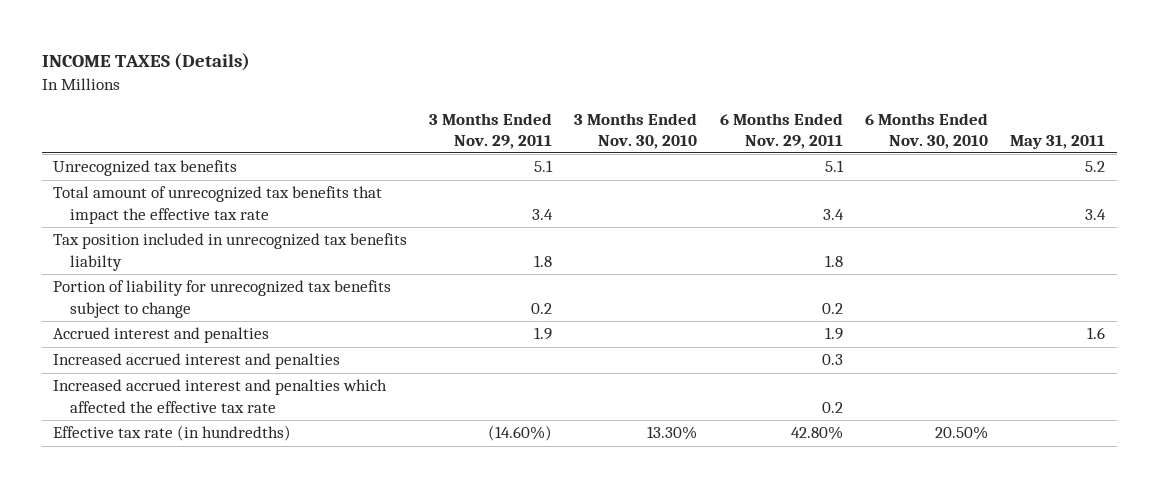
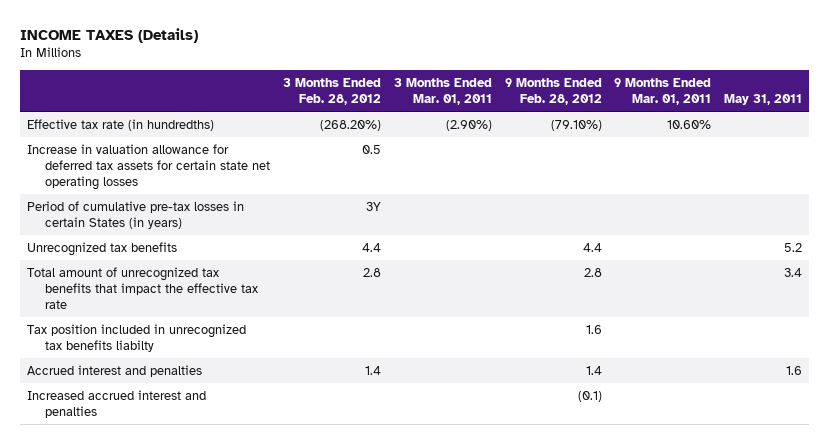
[429,112,553,149] 3 Months Ended Nov. 29, 2011 -> none
[574,112,698,149] 3 Months Ended Nov. 30, 2010 -> none
[719,112,843,149] 6 Months Ended Nov. 29, 2011 -> none
[865,112,989,149] 6 Months Ended Nov. 30, 2010 -> none
none -> [282,77,381,105] 3 Months Ended Feb. 28, 2012
none -> [393,77,492,105] 3 Months Ended Mar. 01, 2011
none -> [504,77,602,105] 9 Months Ended Feb. 28, 2012
none -> [614,77,712,105] 9 Months Ended Mar. 01, 2011
[52,425,291,442] Effective tax rate (in hundredths) -> [26,118,214,131] Effective tax rate (in hundredths)
none -> [26,143,270,190] Increase in valuation allowance for deferred tax assets for certain state net operating losses
none -> [26,200,244,229] Period of cumulative pre-tax losses in certain States (in years)
[52,280,391,318] Portion of liability for unrecognized tax benefits subject to change -> none
[52,379,387,413] Increased accrued interest and penalties which affected the effective tax rate -> none

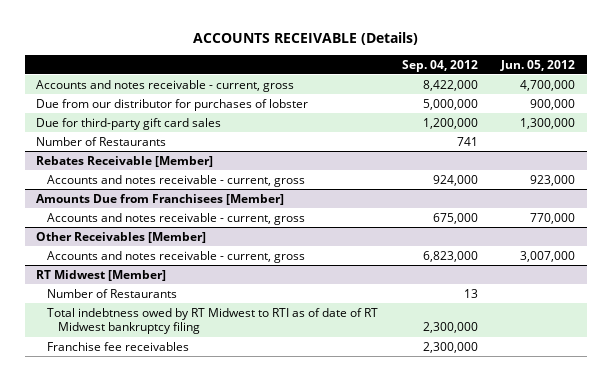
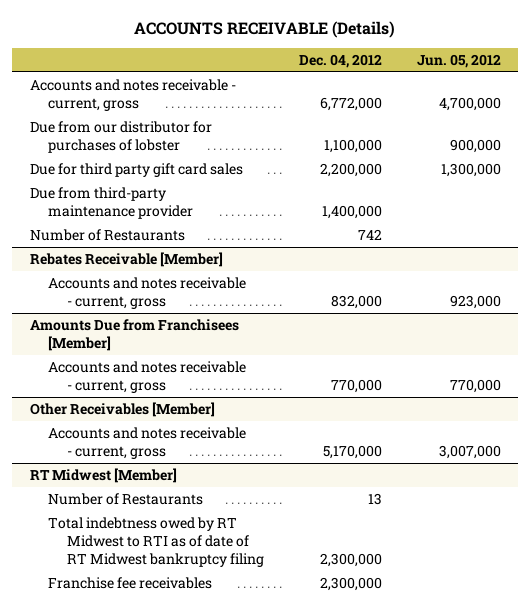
[401,59,478,72] Sep. 04, 2012 -> none
none -> [298,53,382,68] Dec. 04, 2012
[36,117,222,130] Due for third-party gift card sales -> [29,163,243,178] Due for third party gift card sales
none -> [29,187,194,219] Due from third-party maintenance provider

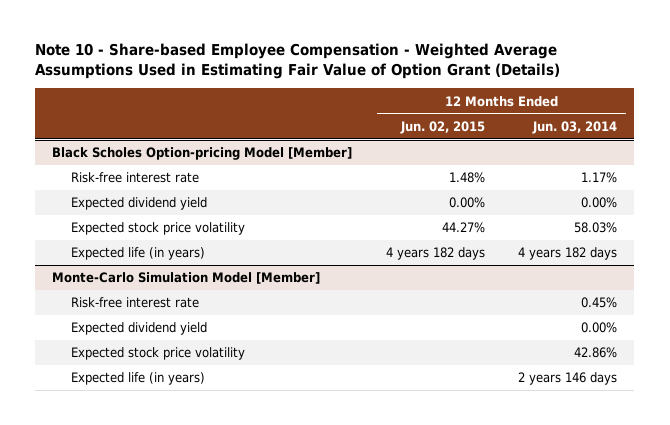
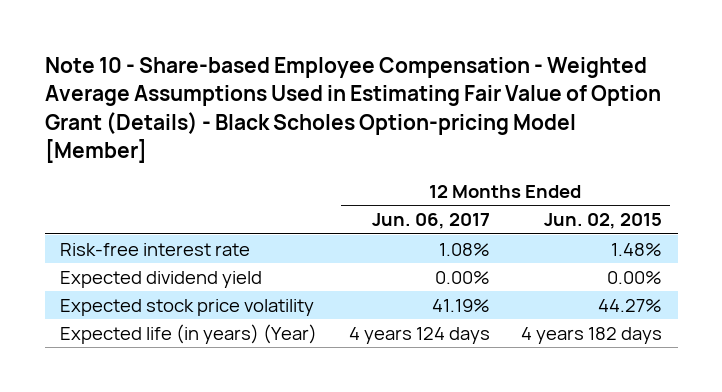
[35,43,561,80] Note 10 - Share-based Employee Compensation - Weighted Average Assumptions Used in Estimating Fair Value of Option Grant (Details) -> [44,57,661,164] Note 10 - Share-based Employee Compensation - Weighted Average Assumptions Used in Estimating Fair Value of Option Grant (Details) - Black Scholes Option-pricing Model [Member]
[532,120,618,134] Jun. 03, 2014 -> none
none -> [371,213,490,230] Jun. 06, 2017
[52,147,353,161] Black Scholes Option-pricing Model [Member] -> none
[52,272,321,285] Monte-Carlo Simulation Model [Member] -> none
[71,297,200,309] Risk-free interest rate -> none
[71,322,208,336] Expected dividend yield -> none
[71,347,246,361] Expected stock price volatility -> none
[71,372,206,386] Expected life (in years) -> none
[71,247,206,261] Expected life (in years) -> [60,323,318,344] Expected life (in years) (Year)

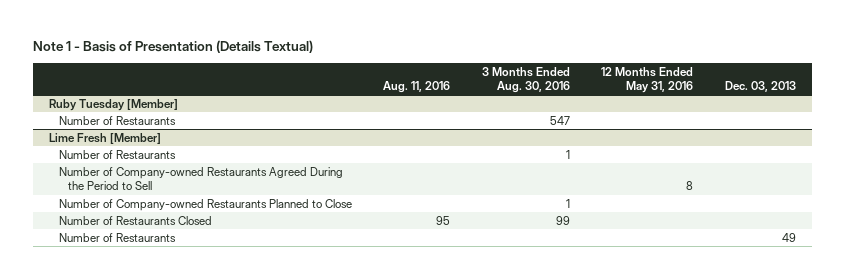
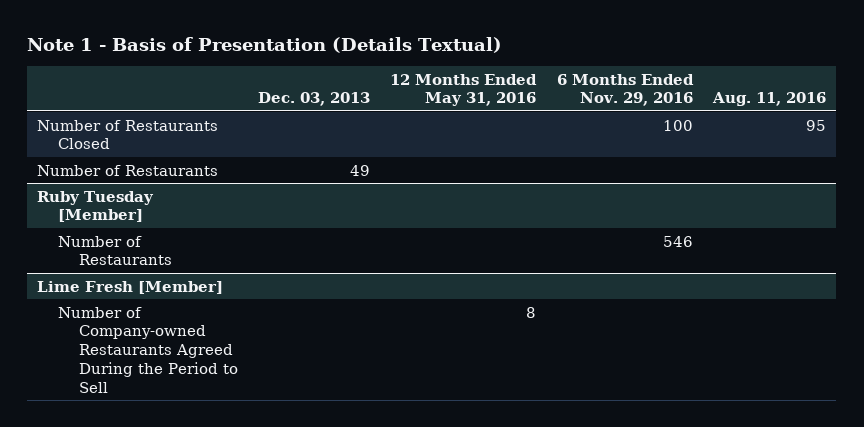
[481,66,570,93] 3 Months Ended Aug. 30, 2016 -> none
none -> [556,73,694,107] 6 Months Ended Nov. 29, 2016
none -> [37,119,219,150] Number of Restaurants Closed
none -> [37,164,219,176] Number of Restaurants
[58,149,176,159] Number of Restaurants -> none
[58,198,352,211] Number of Company-owned Restaurants Planned to Close -> none
[58,215,212,225] Number of Restaurants Closed -> none
[58,232,176,242] Number of Restaurants -> none

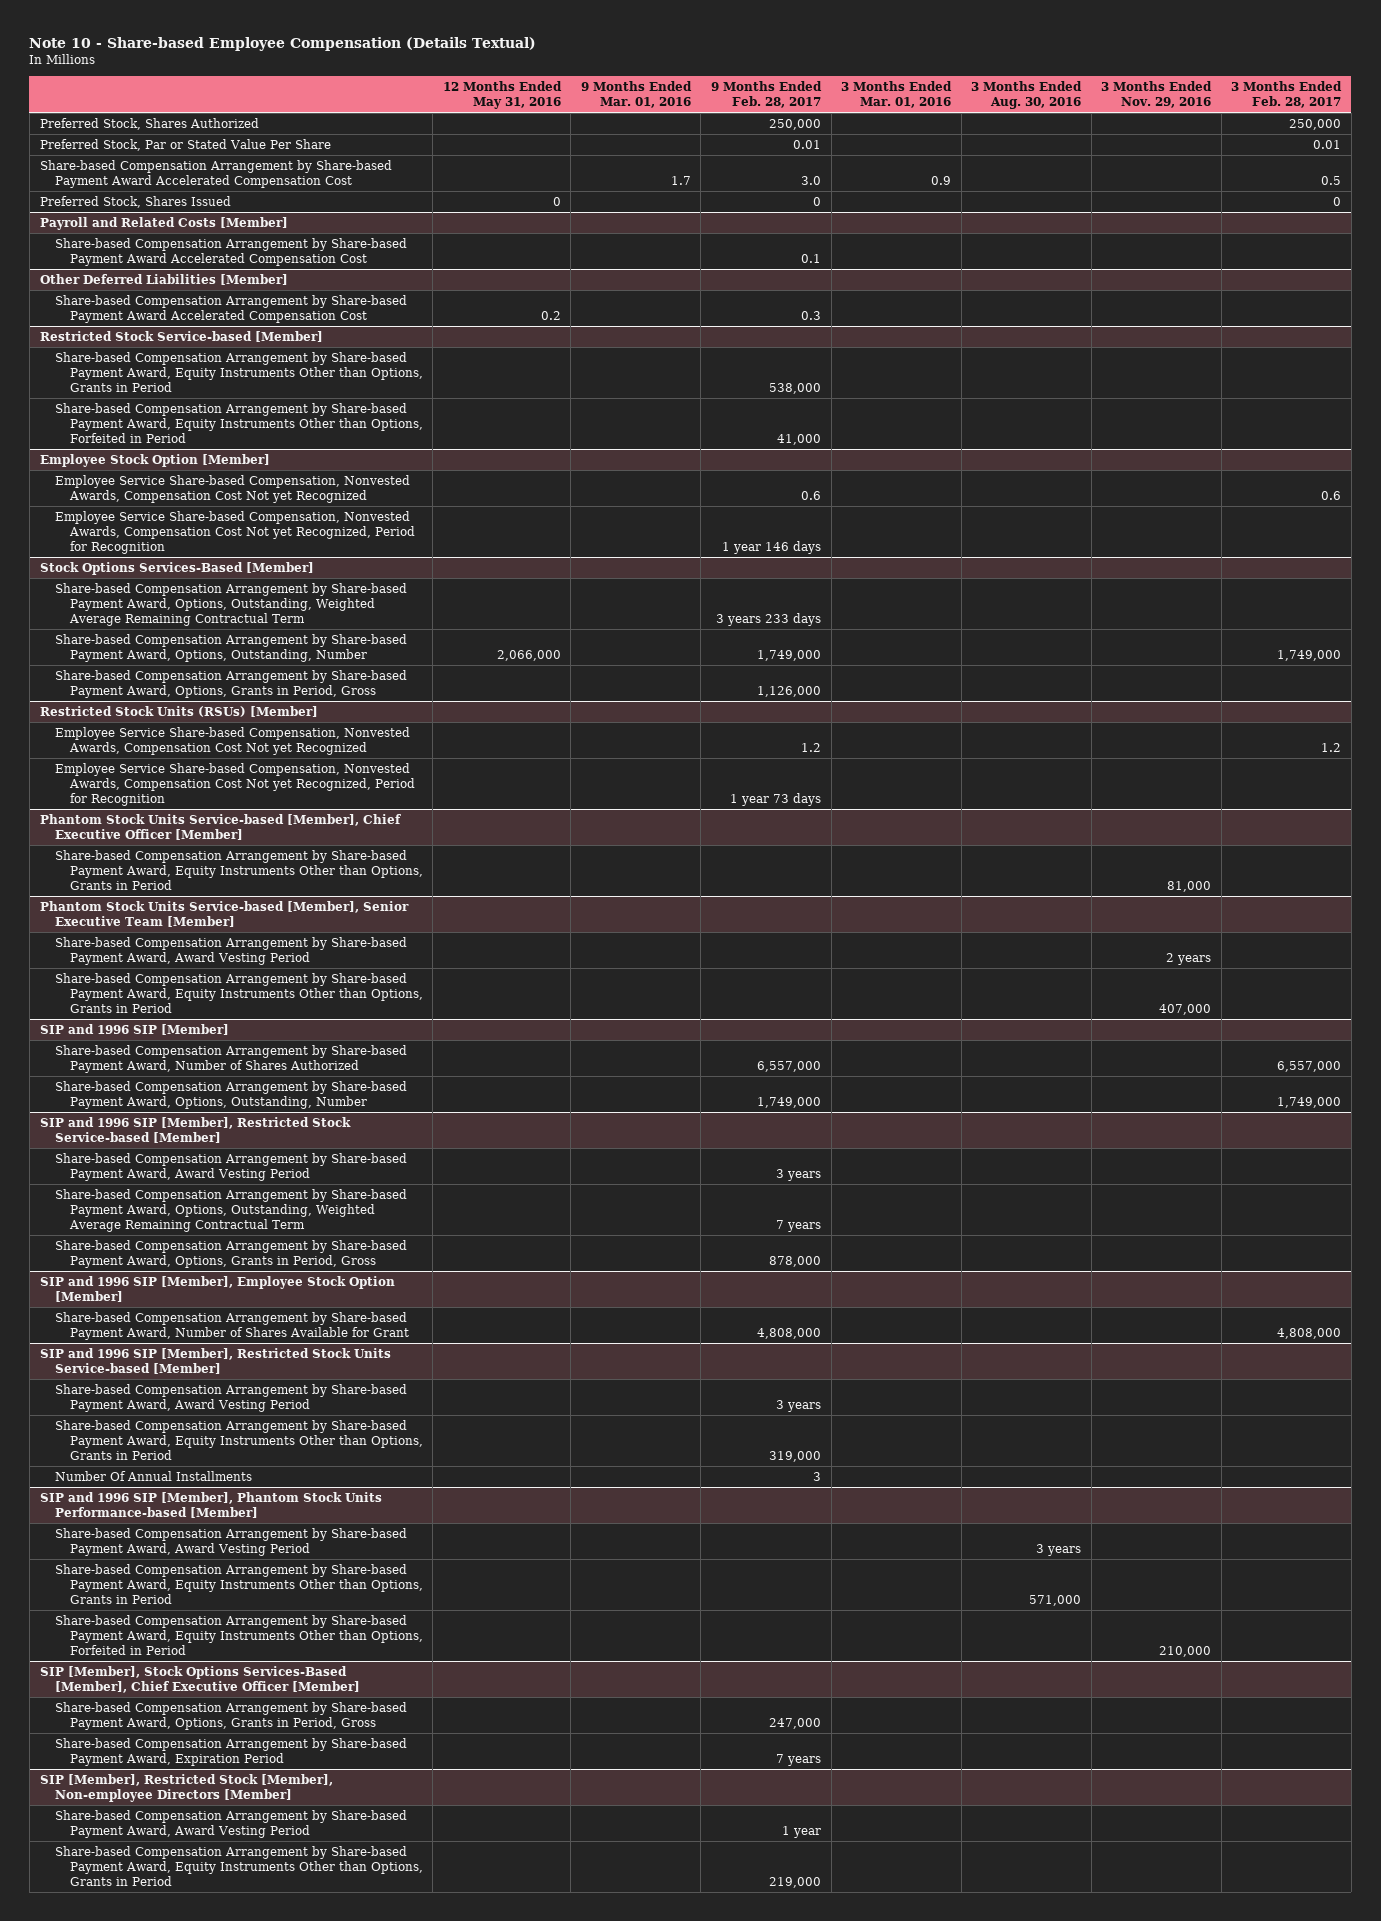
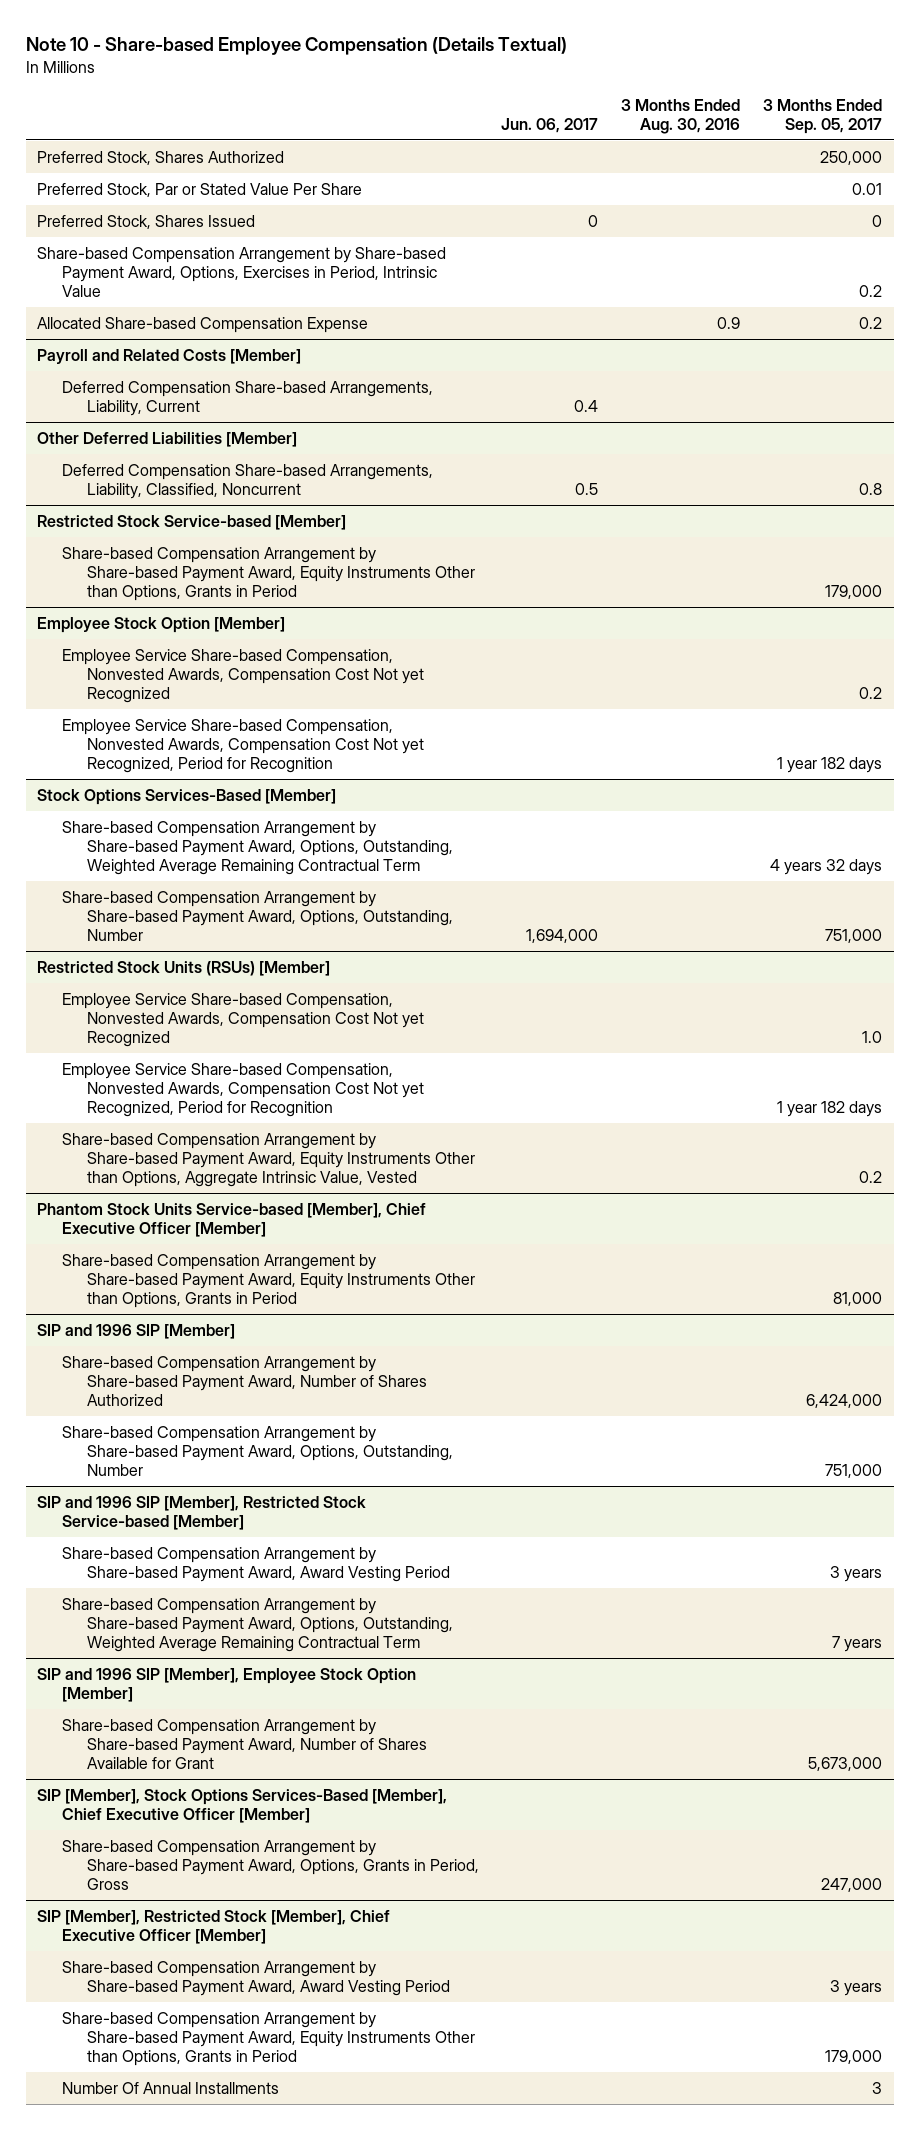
[442,81,562,109] 12 Months Ended May 31, 2016 -> none
[580,81,692,108] 9 Months Ended Mar. 01, 2016 -> none
[710,81,822,108] 9 Months Ended Feb. 28, 2017 -> none
[841,81,953,108] 3 Months Ended Mar. 01, 2016 -> none
[1101,81,1213,108] 3 Months Ended Nov. 29, 2016 -> none
[1231,81,1343,108] 3 Months Ended Feb. 28, 2017 -> none
none -> [501,117,599,133] Jun. 06, 2017
none -> [763,98,883,134] 3 Months Ended Sep. 05, 2017
[39,160,392,188] Share-based Compensation Arrangement by Share-based Payment Award Accelerated Compensation Cost -> none
none -> [36,246,446,298] Share-based Compensation Arrangement by Share-based Payment Award, Options, Exercises in Period, Intrinsic Value
none -> [36,316,368,333] Allocated Share-based Compensation Expense
[54,238,407,266] Share-based Compensation Arrangement by Share-based Payment Award Accelerated Compensation Cost -> none
none -> [61,380,433,416] Deferred Compensation Share-based Arrangements, Liability, Current
[54,295,407,323] Share-based Compensation Arrangement by Share-based Payment Award Accelerated Compensation Cost -> none
none -> [61,463,433,499] Deferred Compensation Share-based Arrangements, Liability, Classified, Noncurrent
[54,403,423,443] Share-based Compensation Arrangement by Share-based Payment Award, Equity Instruments Other than Options, Forfeited in Period -> none
[54,670,407,698] Share-based Compensation Arrangement by Share-based Payment Award, Options, Grants in Period, Gross -> none
none -> [61,1132,475,1188] Share-based Compensation Arrangement by Share-based Payment Award, Equity Instruments Other than Options, Aggregate Intrinsic Value, Vested
[39,901,409,927] Phantom Stock Units Service-based [Member], Senior Executive Team [Member] -> none
[54,937,407,965] Share-based Compensation Arrangement by Share-based Payment Award, Award Vesting Period -> none
[54,973,423,1013] Share-based Compensation Arrangement by Share-based Payment Award, Equity Instruments Other than Options, Grants in Period -> none
[54,1240,407,1268] Share-based Compensation Arrangement by Share-based Payment Award, Options, Grants in Period, Gross -> none
[39,1348,391,1374] SIP and 1996 SIP [Member], Restricted Stock Units Service-based [Member] -> none
[54,1384,407,1412] Share-based Compensation Arrangement by Share-based Payment Award, Award Vesting Period -> none
[54,1420,423,1460] Share-based Compensation Arrangement by Share-based Payment Award, Equity Instruments Other than Options, Grants in Period -> none
[54,1471,252,1482] Number Of Annual Installments -> none
[39,1492,382,1518] SIP and 1996 SIP [Member], Phantom Stock Units Performance-based [Member] -> none
[54,1528,407,1556] Share-based Compensation Arrangement by Share-based Payment Award, Award Vesting Period -> none
[54,1564,423,1604] Share-based Compensation Arrangement by Share-based Payment Award, Equity Instruments Other than Options, Grants in Period -> none
[54,1615,423,1655] Share-based Compensation Arrangement by Share-based Payment Award, Equity Instruments Other than Options, Forfeited in Period -> none
[54,1738,407,1766] Share-based Compensation Arrangement by Share-based Payment Award, Expiration Period -> none
[39,1774,333,1802] SIP [Member], Restricted Stock [Member], Non-employee Directors [Member] -> none
[54,1810,407,1838] Share-based Compensation Arrangement by Share-based Payment Award, Award Vesting Period -> none
[54,1846,423,1886] Share-based Compensation Arrangement by Share-based Payment Award, Equity Instruments Other than Options, Grants in Period -> none
none -> [36,1909,390,1944] SIP [Member], Restricted Stock [Member], Chief Executive Officer [Member]
none -> [61,1960,450,1996] Share-based Compensation Arrangement by Share-based Payment Award, Award Vesting Period
none -> [61,2011,475,2067] Share-based Compensation Arrangement by Share-based Payment Award, Equity Instruments Other than Options, Grants in Period
none -> [61,2081,279,2094] Number Of Annual Installments

